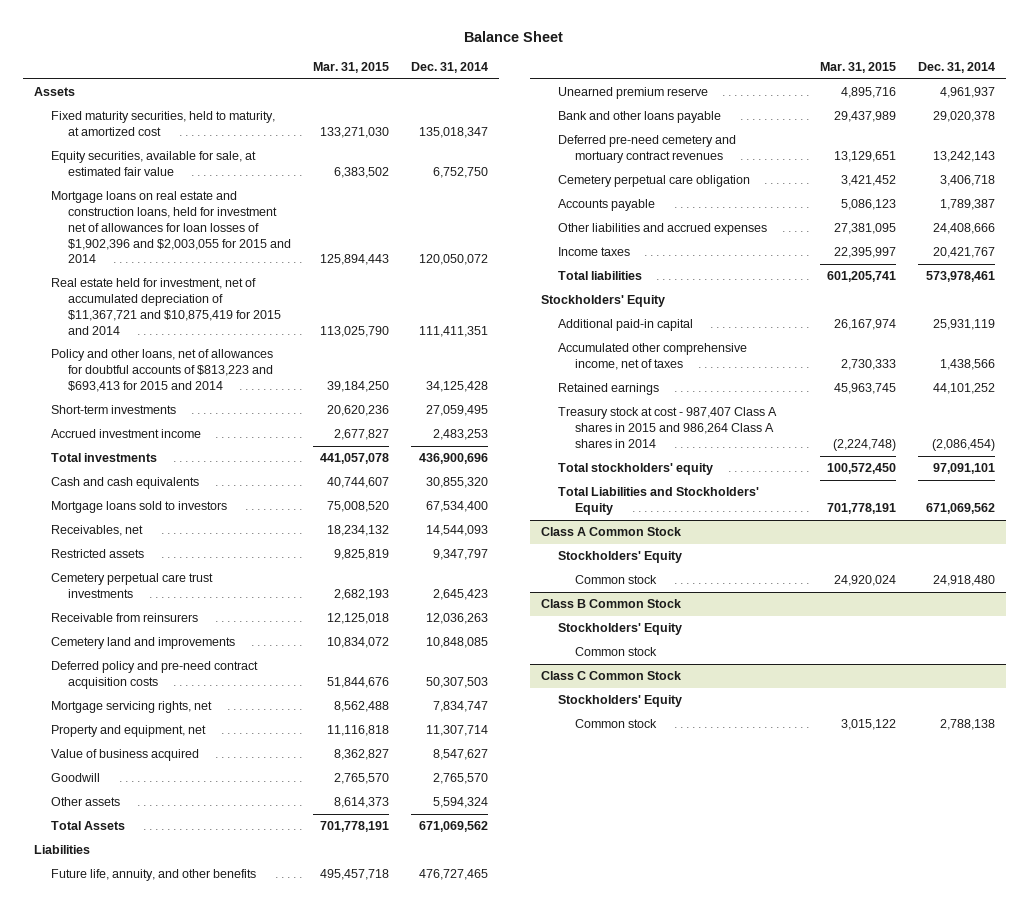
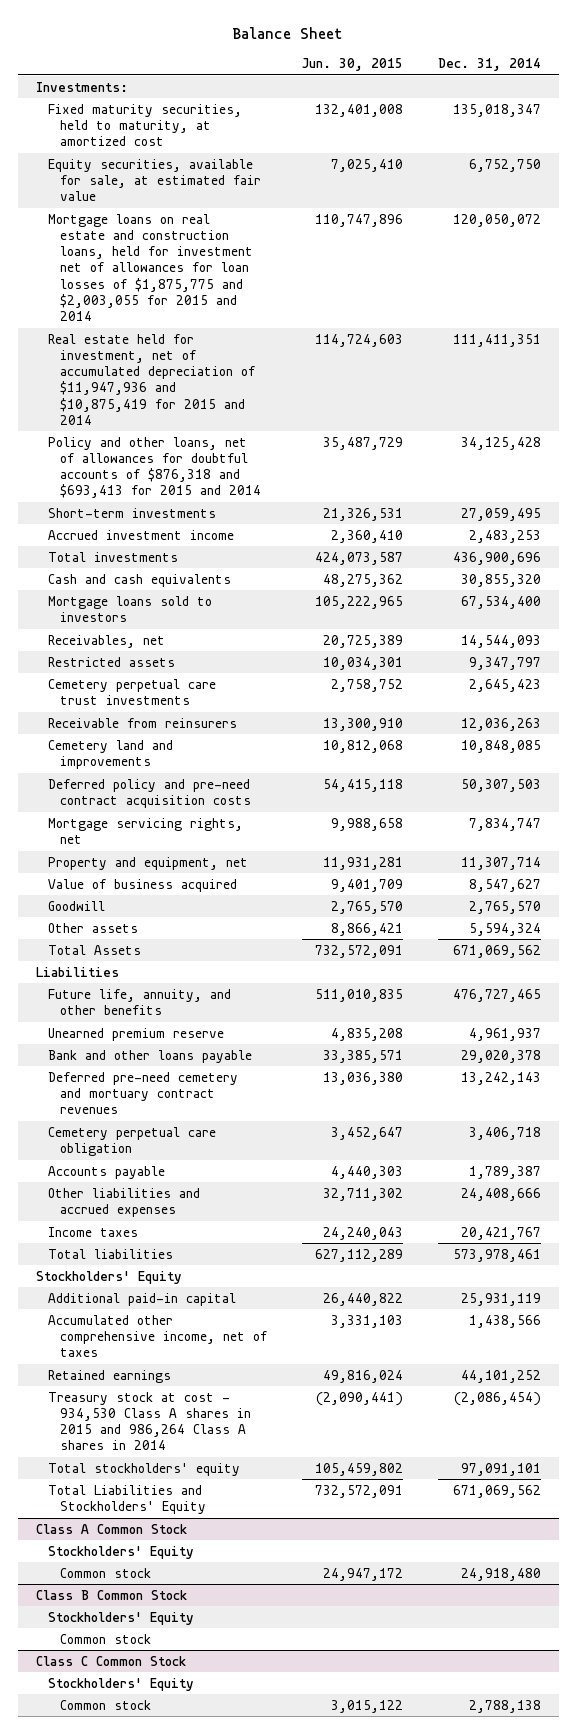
[312,61,389,73] Mar. 31, 2015 -> none
none -> [301,58,403,72] Jun. 30, 2015
[33,87,75,97] Assets -> none
none -> [35,81,128,92] Investments:
[50,191,291,264] Mortgage loans on real estate and construction loans, held for investment net of allowances for loan losses of $1,902,396 and $2,003,055 for 2015 and 2014 -> [47,213,253,321] Mortgage loans on real estate and construction loans, held for investment net of allowances for loan losses of $1,875,775 and $2,003,055 for 2015 and 2014
[50,278,281,335] Real estate held for investment, net of accumulated depreciation of $11,367,721 and $10,875,419 for 2015 and 2014 -> [47,333,255,425] Real estate held for investment, net of accumulated depreciation of $11,947,936 and $10,875,419 for 2015 and 2014
[50,349,273,392] Policy and other loans, net of allowances for doubtful accounts of $813,223 and $693,413 for 2015 and 2014 -> [47,436,261,499] Policy and other loans, net of allowances for doubtful accounts of $876,318 and $693,413 for 2015 and 2014
[557,407,777,448] Treasury stock at cost - 987,407 Class A shares in 2015 and 986,264 Class A shares in 2014 -> [47,1391,251,1451] Treasury stock at cost - 934,530 Class A shares in 2015 and 986,264 Class A shares in 2014

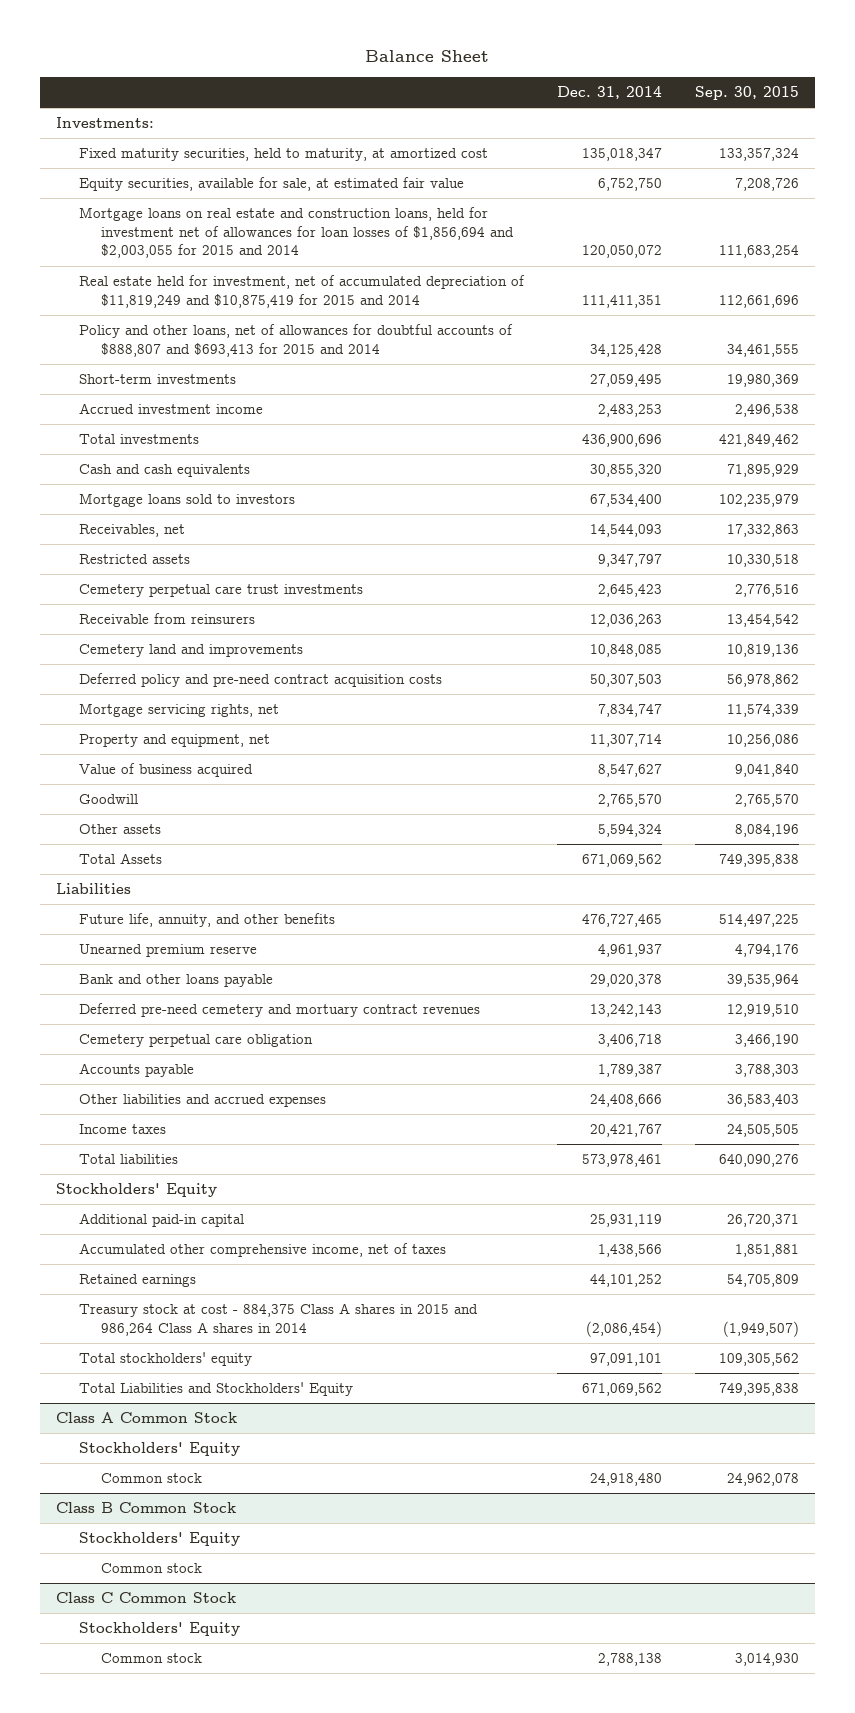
[301,58,403,72] Jun. 30, 2015 -> none
none -> [694,86,799,101] Sep. 30, 2015
[47,213,253,321] Mortgage loans on real estate and construction loans, held for investment net of allowances for loan losses of $1,875,775 and $2,003,055 for 2015 and 2014 -> [78,207,515,259] Mortgage loans on real estate and construction loans, held for investment net of allowances for loan losses of $1,856,694 and $2,003,055 for 2015 and 2014
[47,333,255,425] Real estate held for investment, net of accumulated depreciation of $11,947,936 and $10,875,419 for 2015 and 2014 -> [78,275,525,308] Real estate held for investment, net of accumulated depreciation of $11,819,249 and $10,875,419 for 2015 and 2014
[47,436,261,499] Policy and other loans, net of allowances for doubtful accounts of $876,318 and $693,413 for 2015 and 2014 -> [78,324,513,357] Policy and other loans, net of allowances for doubtful accounts of $888,807 and $693,413 for 2015 and 2014
[47,1391,251,1451] Treasury stock at cost - 934,530 Class A shares in 2015 and 986,264 Class A shares in 2014 -> [78,1303,478,1336] Treasury stock at cost - 884,375 Class A shares in 2015 and 986,264 Class A shares in 2014

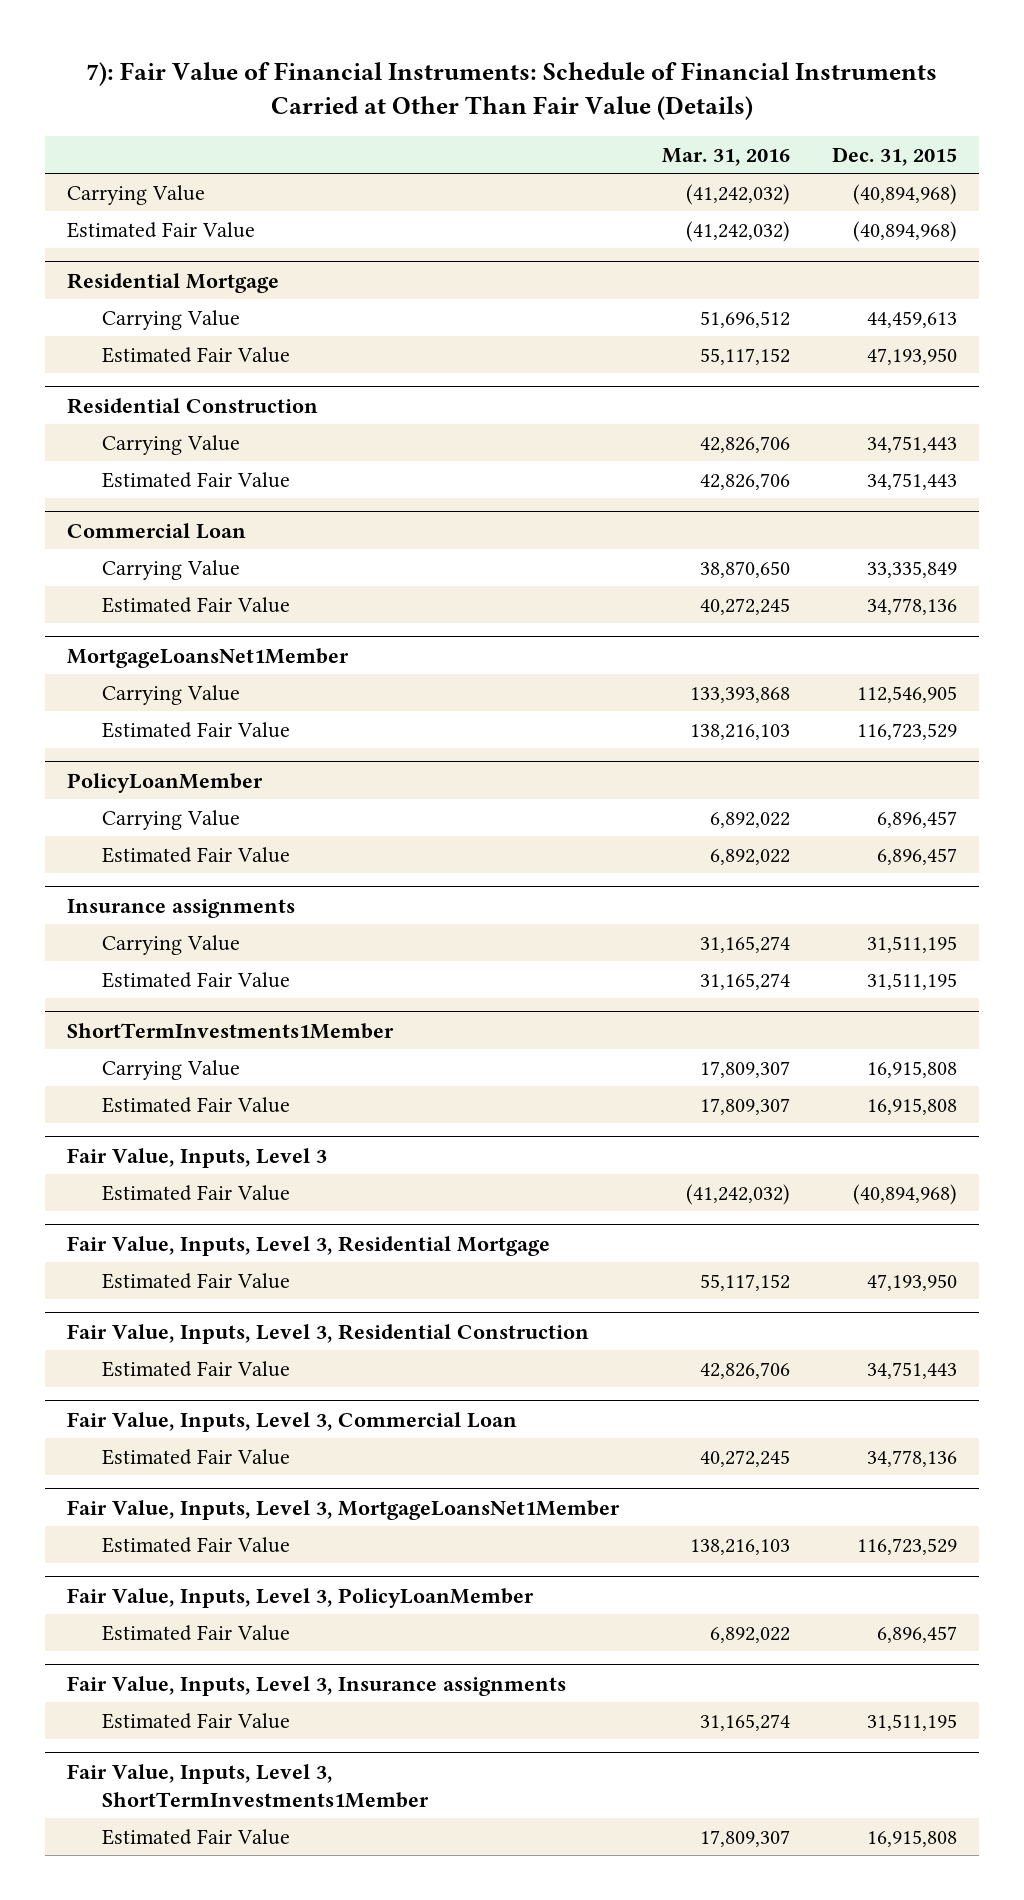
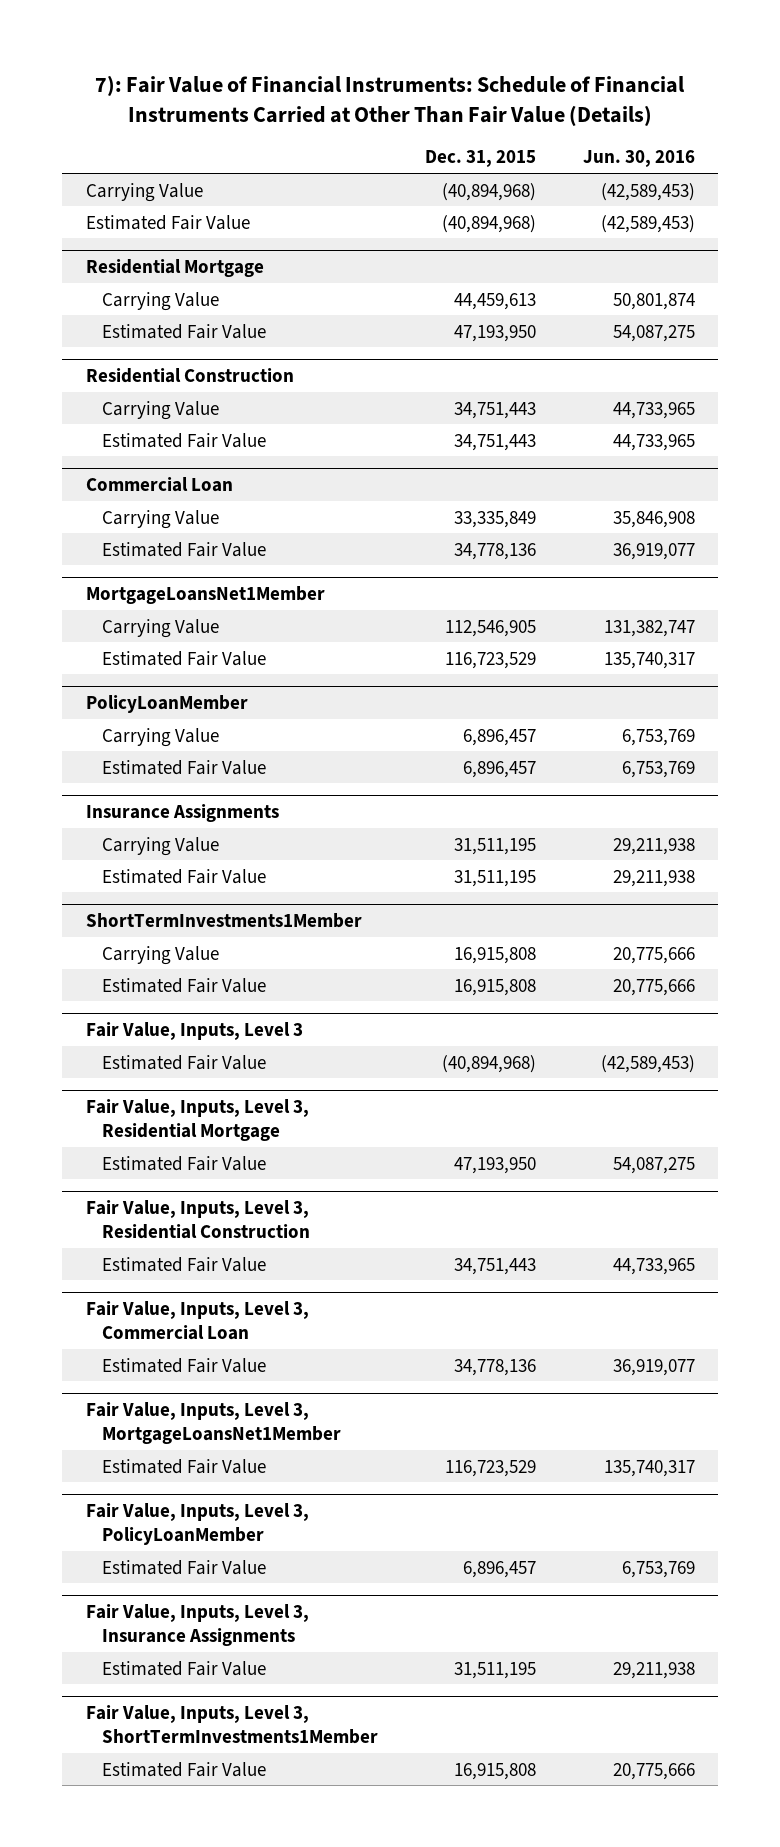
[661,147,790,166] Mar. 31, 2016 -> none
none -> [582,150,695,168] Jun. 30, 2016
[66,898,295,918] Insurance assignments -> [85,803,279,822] Insurance Assignments
[66,1675,566,1696] Fair Value, Inputs, Level 3, Insurance assignments -> [85,1603,309,1646] Fair Value, Inputs, Level 3, Insurance Assignments

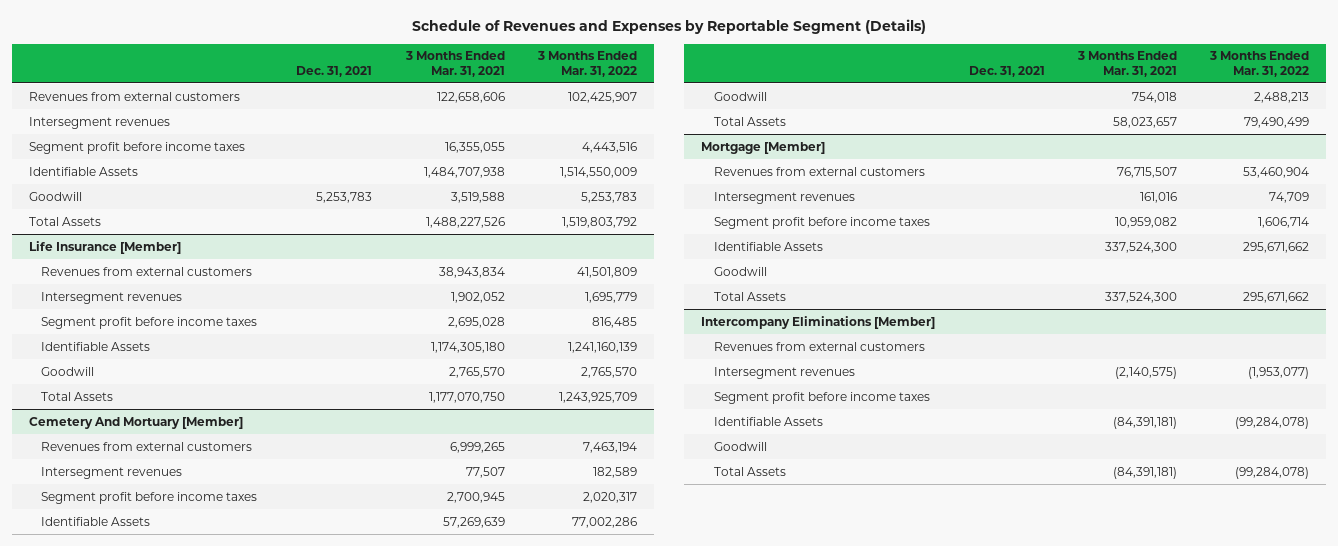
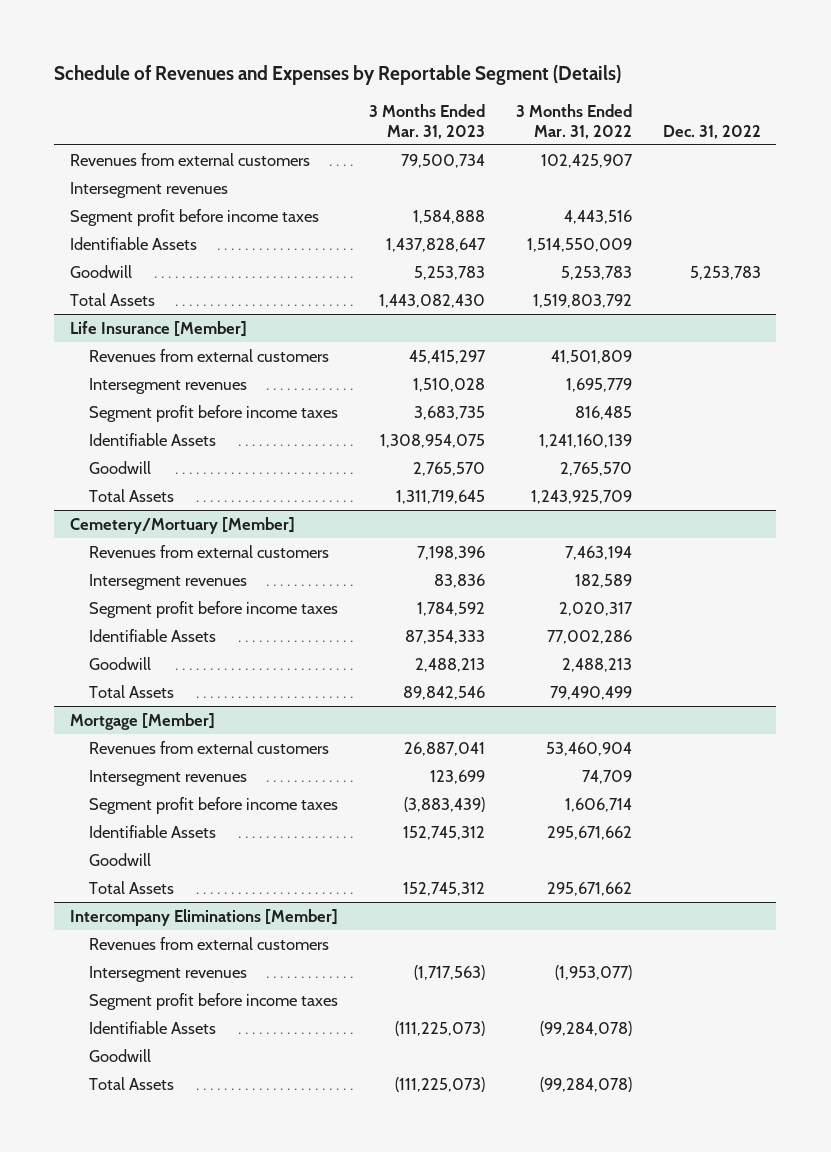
[296,65,373,77] Dec. 31, 2021 -> none
[404,51,505,77] 3 Months Ended Mar. 31, 2021 -> none
none -> [368,103,485,139] 3 Months Ended Mar. 31, 2023
none -> [662,124,761,139] Dec. 31, 2022
[29,416,244,429] Cemetery And Mortuary [Member] -> [69,516,295,534] Cemetery/Mortuary [Member]

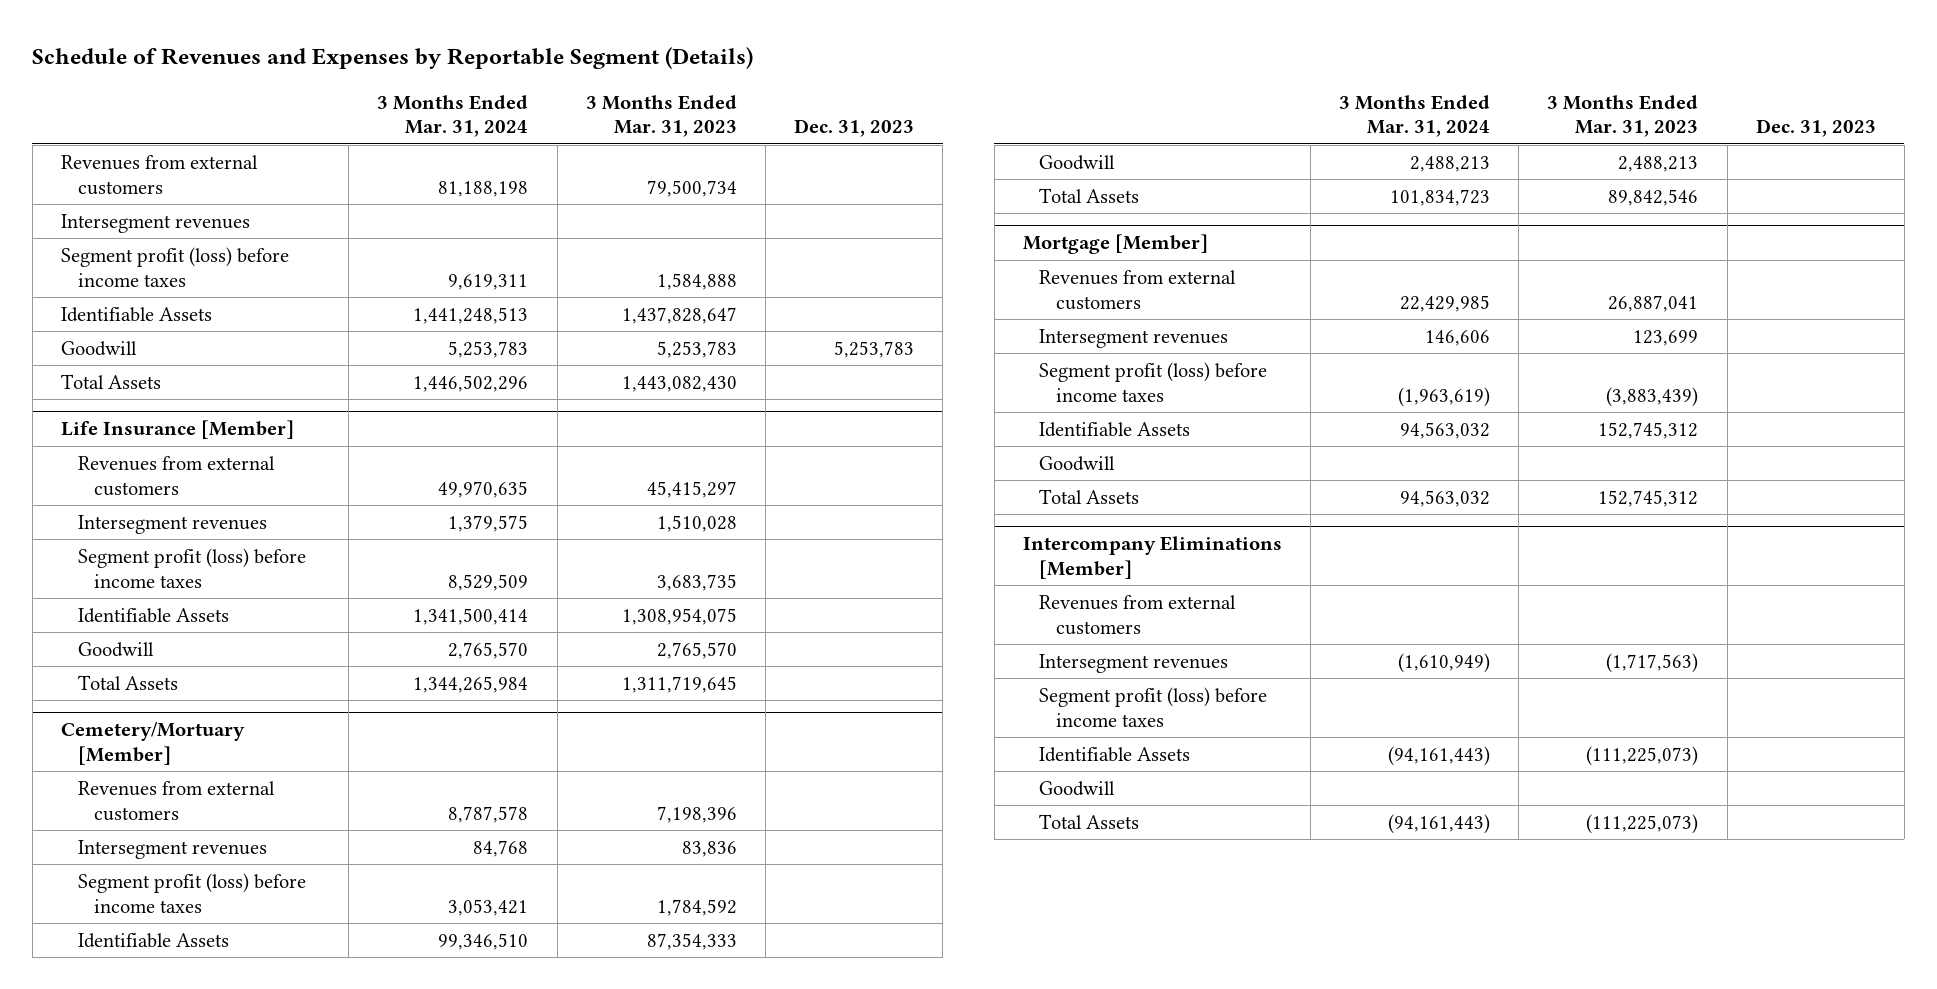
[515,103,632,139] 3 Months Ended Mar. 31, 2022 -> none
[662,124,761,139] Dec. 31, 2022 -> none
none -> [377,94,529,138] 3 Months Ended Mar. 31, 2024
none -> [794,119,915,138] Dec. 31, 2023
[69,208,319,226] Segment profit before income taxes -> [61,246,290,287] Segment profit (loss) before income taxes
[88,404,338,422] Segment profit before income taxes -> [77,547,306,588] Segment profit (loss) before income taxes
[88,600,338,618] Segment profit before income taxes -> [77,872,306,913] Segment profit (loss) before income taxes
[88,796,338,814] Segment profit before income taxes -> [1039,361,1268,402] Segment profit (loss) before income taxes
[88,992,338,1010] Segment profit before income taxes -> [1039,686,1268,727] Segment profit (loss) before income taxes

